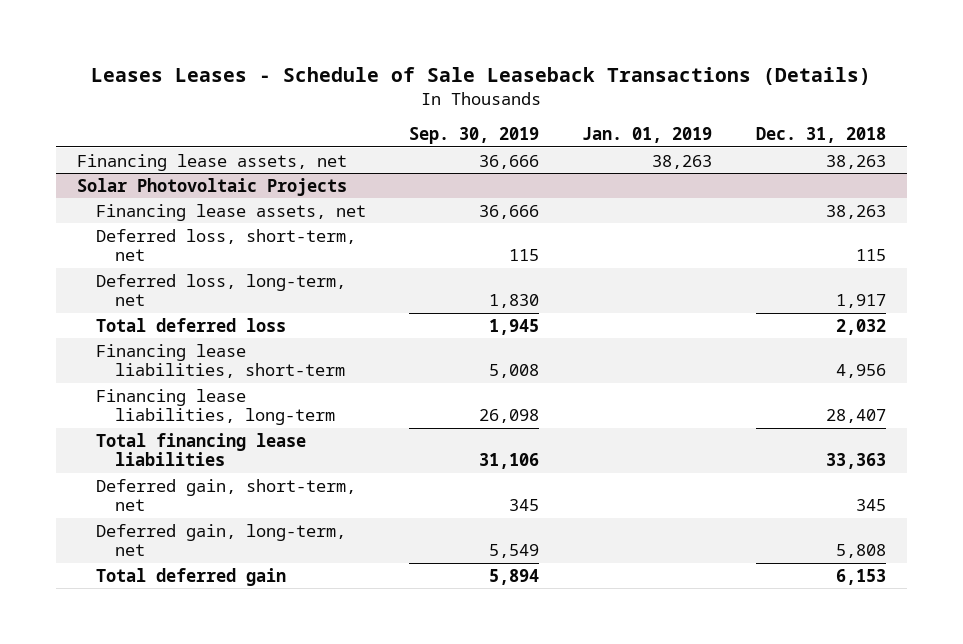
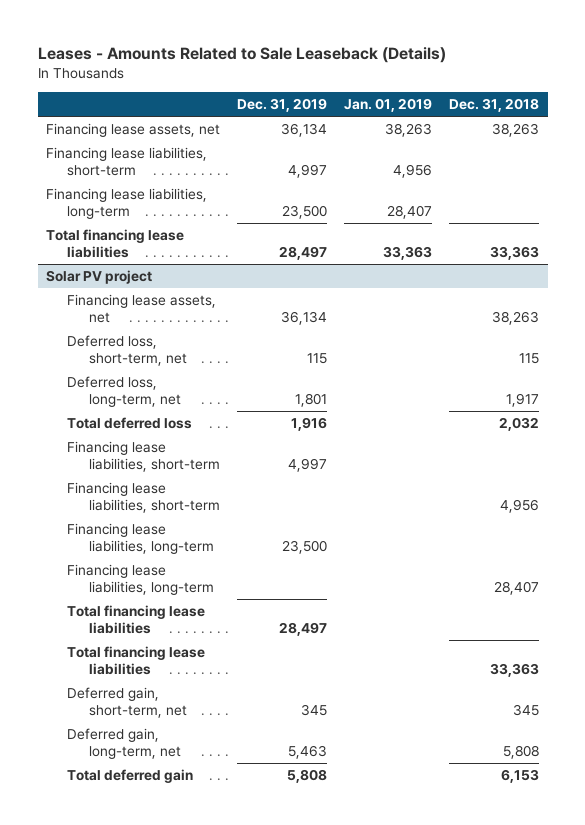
[91,66,872,85] Leases Leases - Schedule of Sale Leaseback Transactions (Details) -> [37,47,446,64] Leases - Amounts Related to Sale Leaseback (Details)
[409,127,540,145] Sep. 30, 2019 -> none
none -> [237,98,328,113] Dec. 31, 2019
none -> [46,146,208,177] Financing lease liabilities, short-term
none -> [46,187,208,220] Financing lease liabilities, long-term
none -> [46,228,185,259] Total financing lease liabilities
[77,177,348,196] Solar Photovoltaic Projects -> [46,269,153,284] Solar PV project
none -> [67,440,220,473] Financing lease liabilities, short-term
none -> [67,522,214,555] Financing lease liabilities, long-term
none -> [67,604,206,635] Total financing lease liabilities

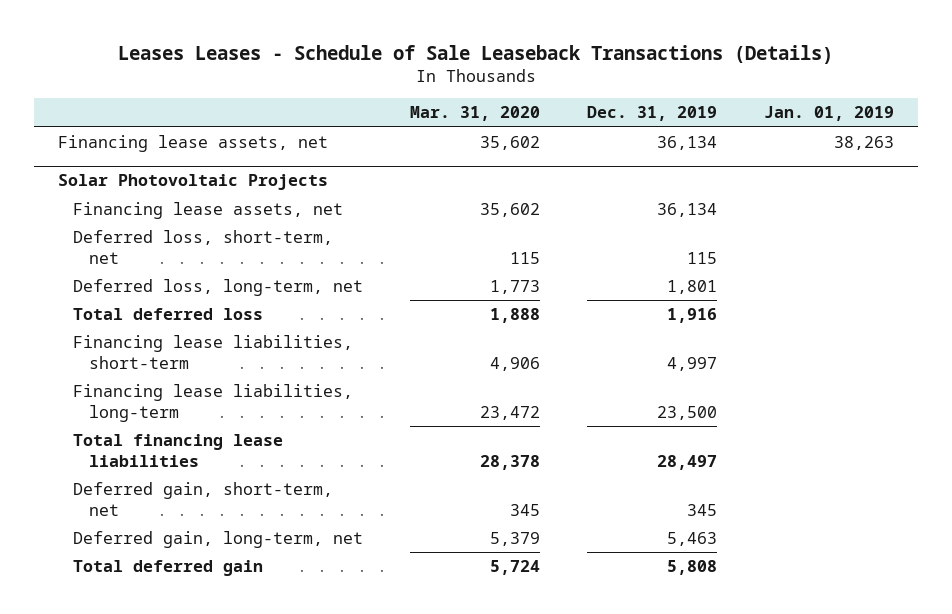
[37,47,446,64] Leases - Amounts Related to Sale Leaseback (Details) -> [118,44,834,64] Leases Leases - Schedule of Sale Leaseback Transactions (Details)
[449,98,540,113] Dec. 31, 2018 -> none
none -> [410,106,541,122] Mar. 31, 2020
[46,146,208,177] Financing lease liabilities, short-term -> none
[46,187,208,220] Financing lease liabilities, long-term -> none
[46,228,185,259] Total financing lease liabilities -> none
[46,269,153,284] Solar PV project -> [57,174,328,191] Solar Photovoltaic Projects
[67,481,220,514] Financing lease liabilities, short-term -> none
[67,563,214,596] Financing lease liabilities, long-term -> none
[67,645,206,676] Total financing lease liabilities -> none

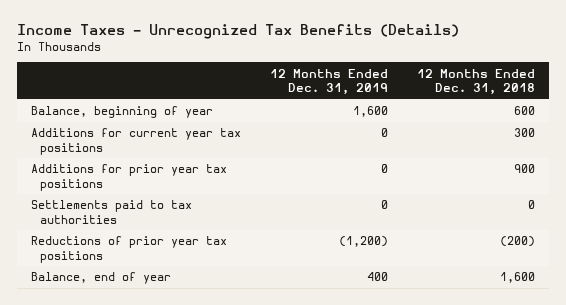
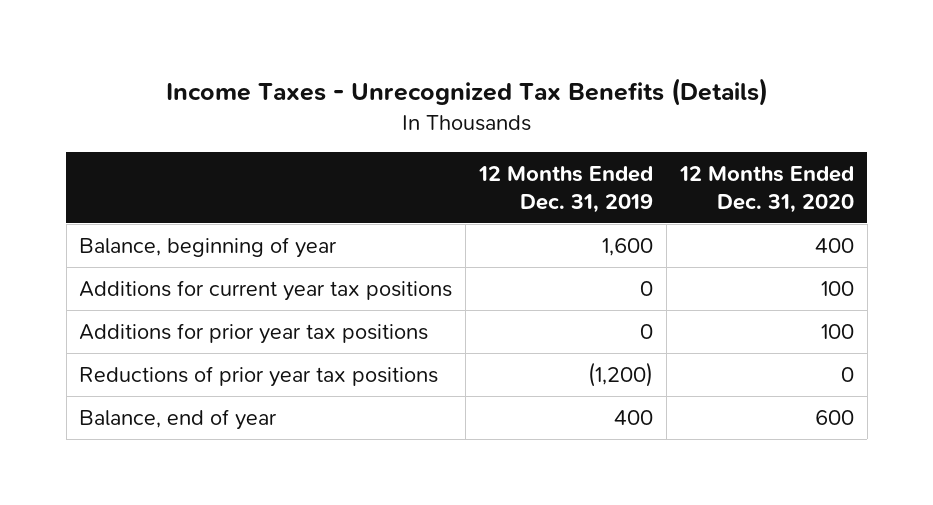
[417,68,536,96] 12 Months Ended Dec. 31, 2018 -> none
none -> [678,165,854,213] 12 Months Ended Dec. 31, 2020
[31,200,193,224] Settlements paid to tax authorities -> none

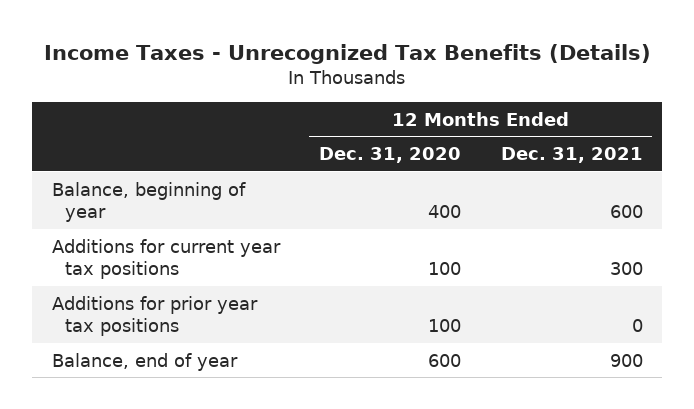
[478,165,654,213] 12 Months Ended Dec. 31, 2019 -> none
none -> [500,146,643,163] Dec. 31, 2021
[79,365,439,387] Reductions of prior year tax positions -> none

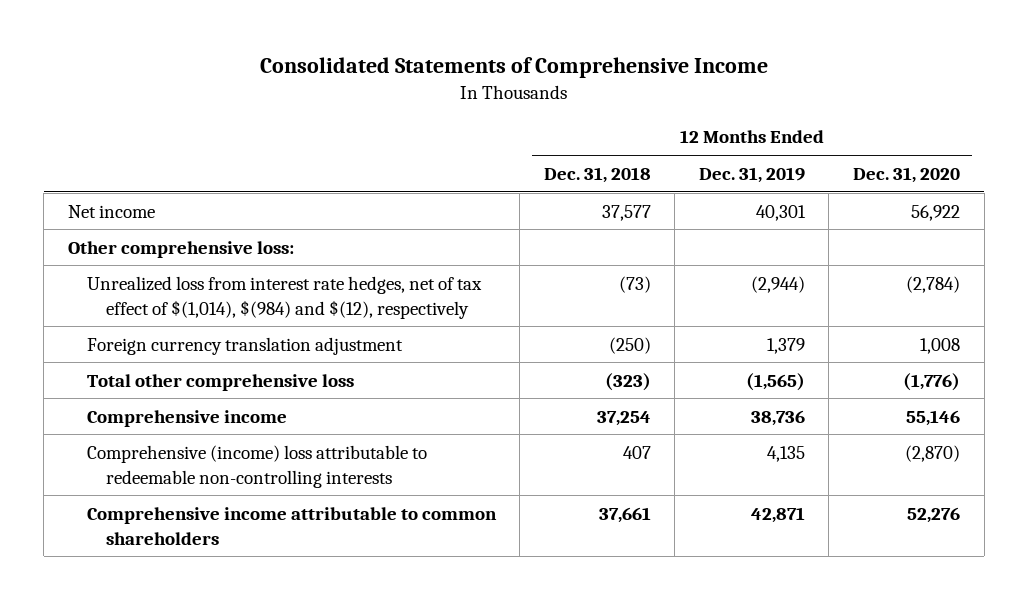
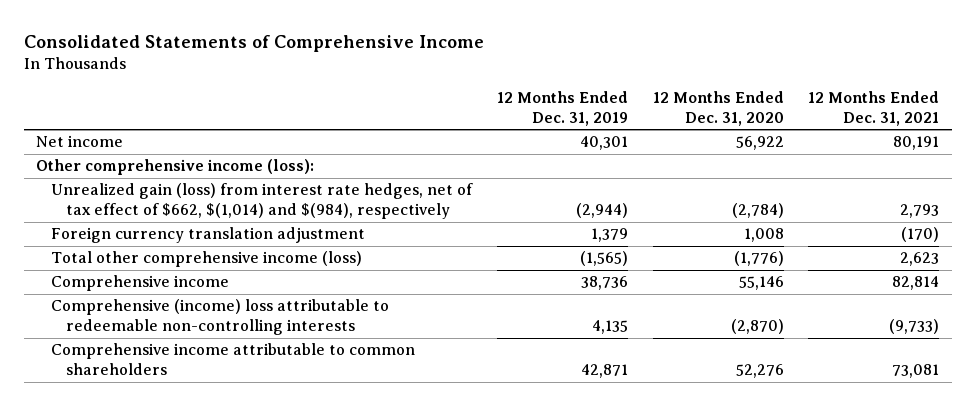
[543,166,651,183] Dec. 31, 2018 -> none
none -> [808,90,940,126] 12 Months Ended Dec. 31, 2021
[67,240,294,258] Other comprehensive loss: -> [36,159,315,176] Other comprehensive income (loss):
[86,275,482,319] Unrealized loss from interest rate hedges, net of tax effect of $(1,014), $(984) and $(12), respectively -> [51,183,474,220] Unrealized gain (loss) from interest rate hedges, net of tax effect of $662, $(1,014) and $(984), respectively
[86,373,354,391] Total other comprehensive loss -> [51,251,363,268] Total other comprehensive income (loss)

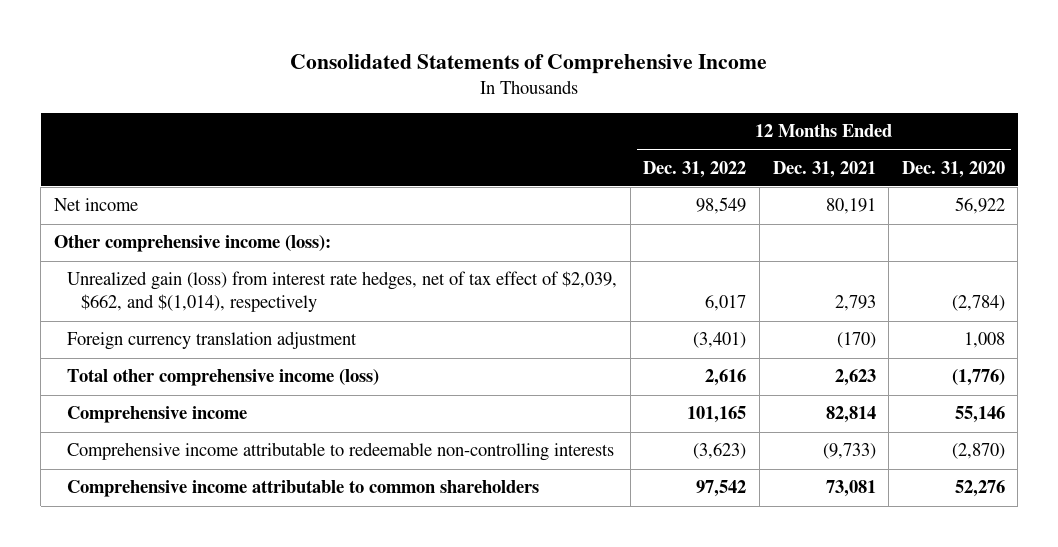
[496,90,628,126] 12 Months Ended Dec. 31, 2019 -> none
none -> [643,160,747,178] Dec. 31, 2022
[51,183,474,220] Unrealized gain (loss) from interest rate hedges, net of tax effect of $662, $(1,014) and $(984), respectively -> [67,271,618,313] Unrealized gain (loss) from interest rate hedges, net of tax effect of $2,039, $662, and $(1,014), respectively
[51,299,390,336] Comprehensive (income) loss attributable to redeemable non-controlling interests -> [67,442,615,462] Comprehensive income attributable to redeemable non-controlling interests

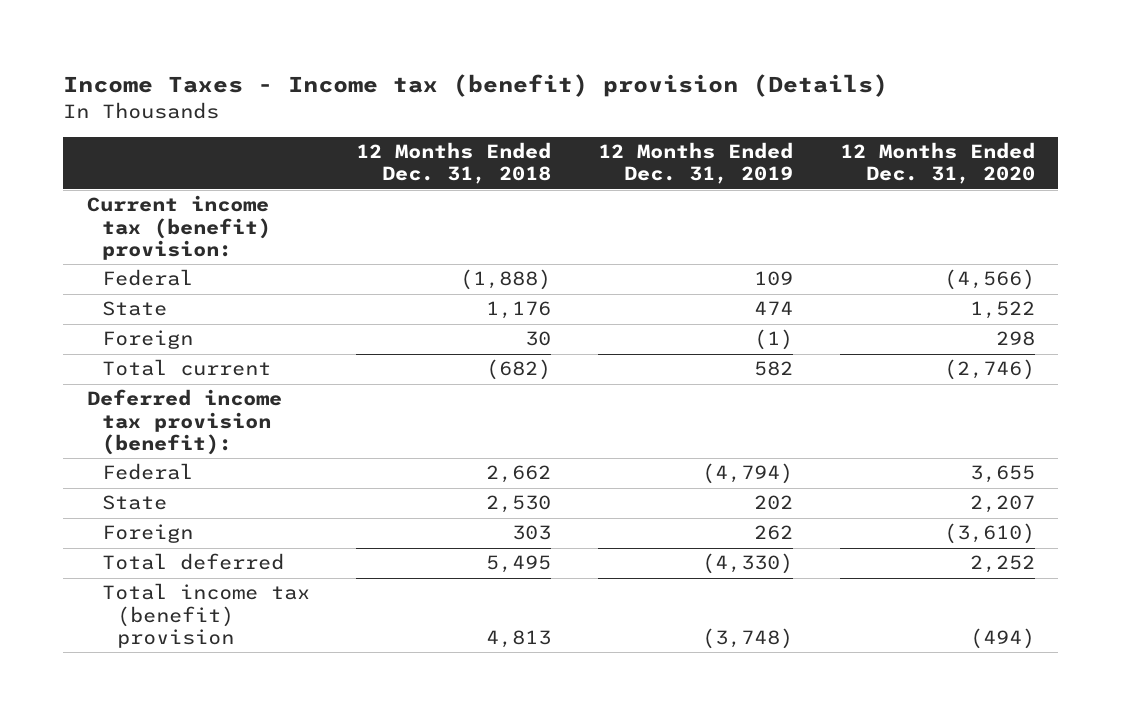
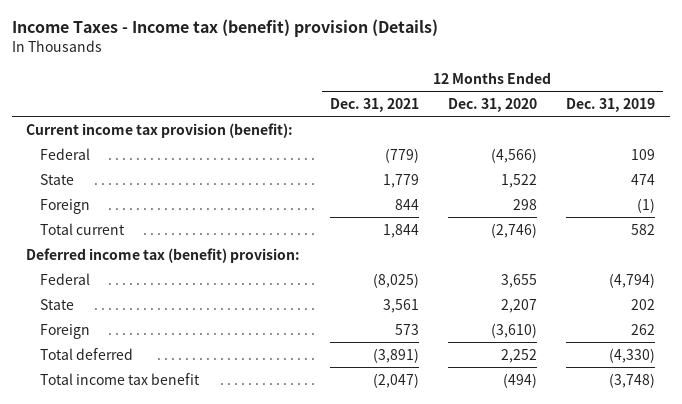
[356,141,552,185] 12 Months Ended Dec. 31, 2018 -> none
none -> [329,97,419,112] Dec. 31, 2021
[86,195,271,261] Current income tax (benefit) provision: -> [26,122,294,138] Current income tax provision (benefit):
[86,389,282,456] Deferred income tax provision (benefit): -> [26,247,301,263] Deferred income tax (benefit) provision:
[101,583,310,649] Total income tax (benefit) provision -> [39,372,200,385] Total income tax benefit

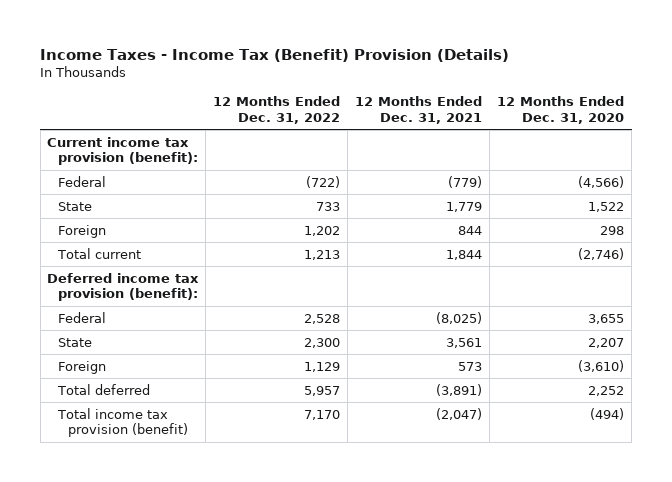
[11,19,438,38] Income Taxes - Income tax (benefit) provision (Details) -> [40,48,510,62] Income Taxes - Income Tax (Benefit) Provision (Details)
[566,97,656,112] Dec. 31, 2019 -> none
none -> [213,95,341,124] 12 Months Ended Dec. 31, 2022
[26,247,301,263] Deferred income tax (benefit) provision: -> [47,272,200,302] Deferred income tax provision (benefit):
[39,372,200,385] Total income tax benefit -> [56,407,189,438] Total income tax provision (benefit)

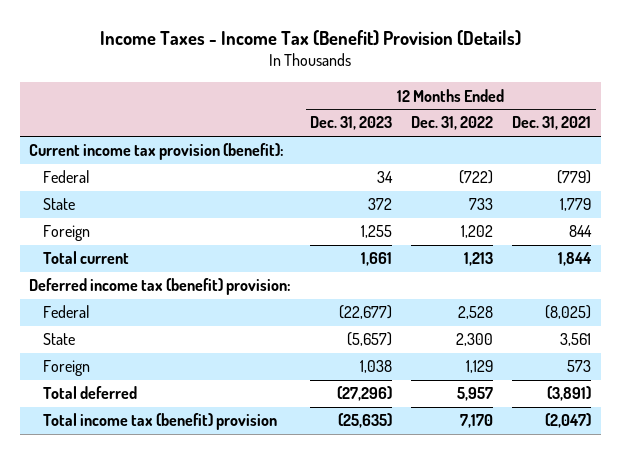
[497,95,625,124] 12 Months Ended Dec. 31, 2020 -> none
none -> [310,116,393,131] Dec. 31, 2023
[47,272,200,302] Deferred income tax provision (benefit): -> [29,278,292,296] Deferred income tax (benefit) provision:
[56,407,189,438] Total income tax provision (benefit) -> [43,413,278,431] Total income tax (benefit) provision

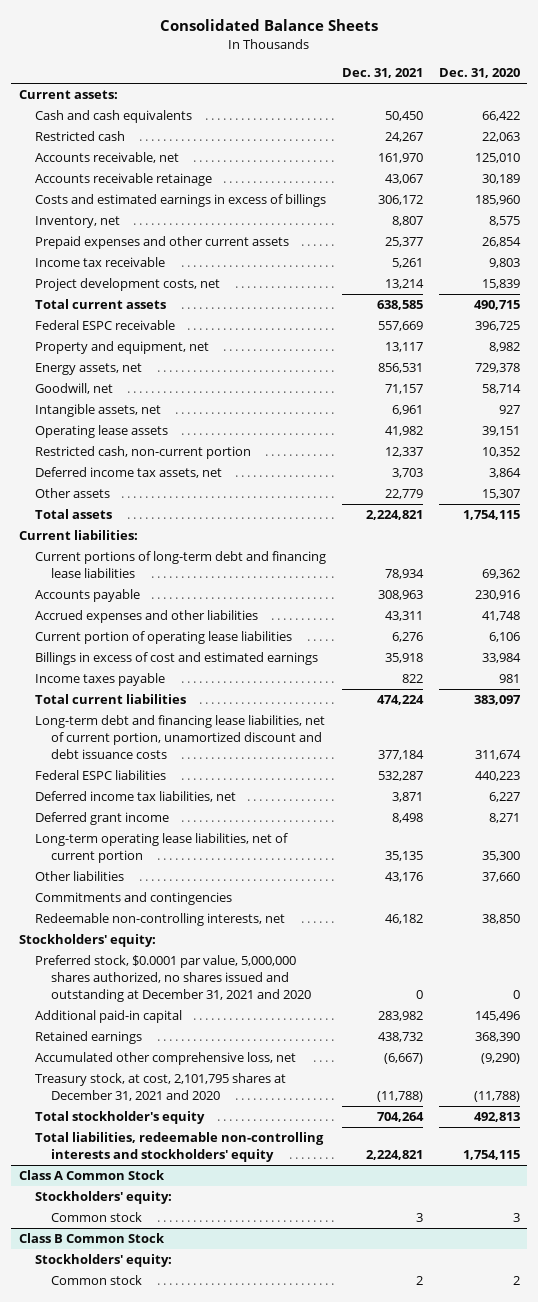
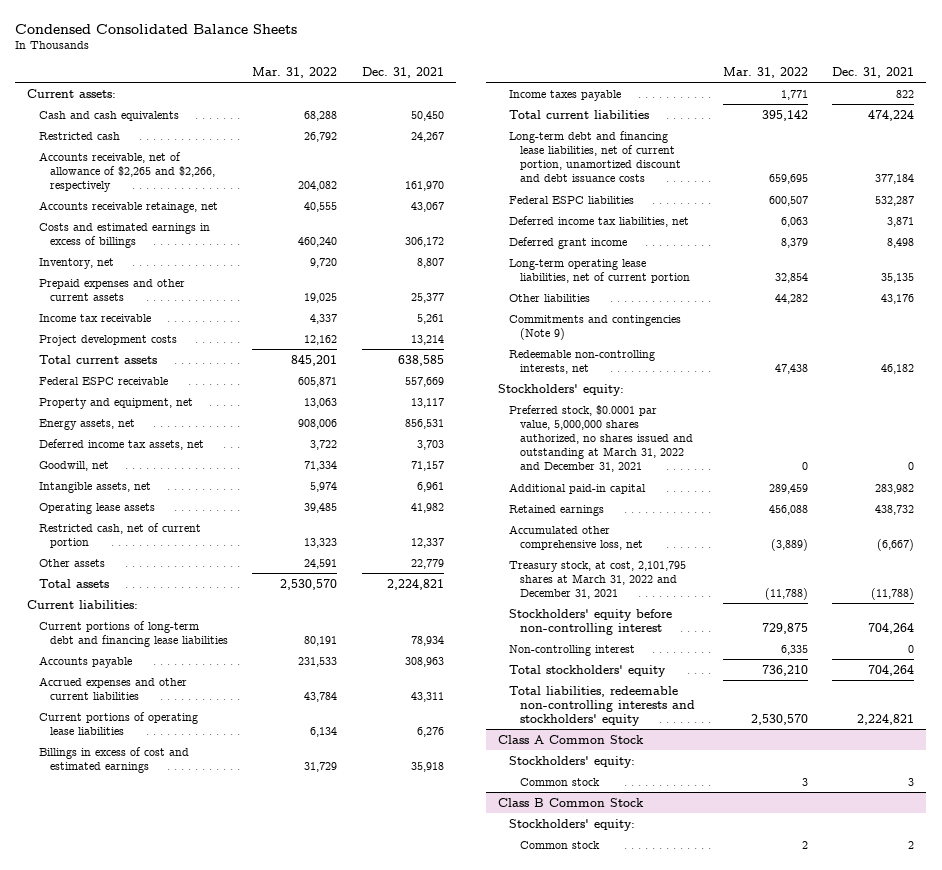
[160,19,379,32] Consolidated Balance Sheets -> [15,23,298,34] Condensed Consolidated Balance Sheets
[438,68,520,79] Dec. 31, 2020 -> none
none -> [252,66,338,78] Mar. 31, 2022
[34,152,179,164] Accounts receivable, net -> [38,151,215,193] Accounts receivable, net of allowance of $2,265 and $2,266, respectively
[34,173,212,187] Accounts receivable retainage -> [38,200,218,213] Accounts receivable retainage, net
[34,278,220,292] Project development costs, net -> [38,334,177,346] Project development costs
[34,467,222,479] Deferred income tax assets, net -> [38,438,204,450] Deferred income tax assets, net
[34,446,251,460] Restricted cash, non-current portion -> [38,522,201,548] Restricted cash, net of current portion
[34,610,258,624] Accrued expenses and other liabilities -> [38,676,187,700] Accrued expenses and other current liabilities
[34,631,292,645] Current portion of operating lease liabilities -> [38,711,198,735] Current portions of operating lease liabilities
[34,892,232,906] Commitments and contingencies -> [509,314,682,340] Commitments and contingencies (Note 9)
[34,955,312,1002] Preferred stock, $0.0001 par value, 5,000,000 shares authorized, no shares issued and outstanding at December 31, 2021 and 2020 -> [509,404,694,473] Preferred stock, $0.0001 par value, 5,000,000 shares authorized, no shares issued and outstanding at March 31, 2022 and December 31, 2021
[34,1073,286,1102] Treasury stock, at cost, 2,101,795 shares at December 31, 2021 and 2020 -> [509,560,687,600] Treasury stock, at cost, 2,101,795 shares at March 31, 2022 and December 31, 2021
[34,1111,205,1125] Total stockholder's equity -> [509,608,673,635] Stockholders' equity before non-controlling interest
none -> [509,644,636,656] Non-controlling interest
none -> [509,664,667,677] Total stockholders' equity

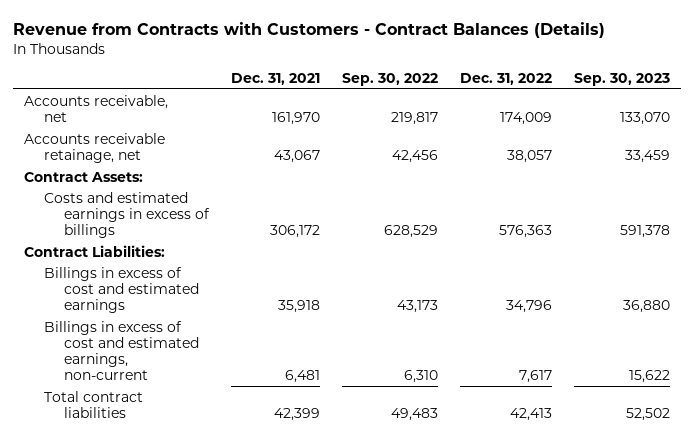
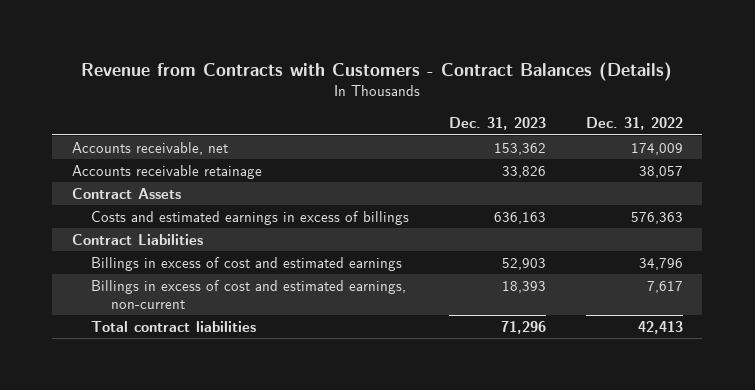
[230,73,320,86] Dec. 31, 2021 -> none
[341,73,438,87] Sep. 30, 2022 -> none
[574,73,671,87] Sep. 30, 2023 -> none
none -> [448,117,546,131] Dec. 31, 2023
[24,132,166,163] Accounts receivable retainage, net -> [71,164,262,179] Accounts receivable retainage
[24,171,144,182] Contract Assets: -> [71,187,181,199] Contract Assets
[24,244,166,257] Contract Liabilities: -> [71,233,203,245] Contract Liabilities

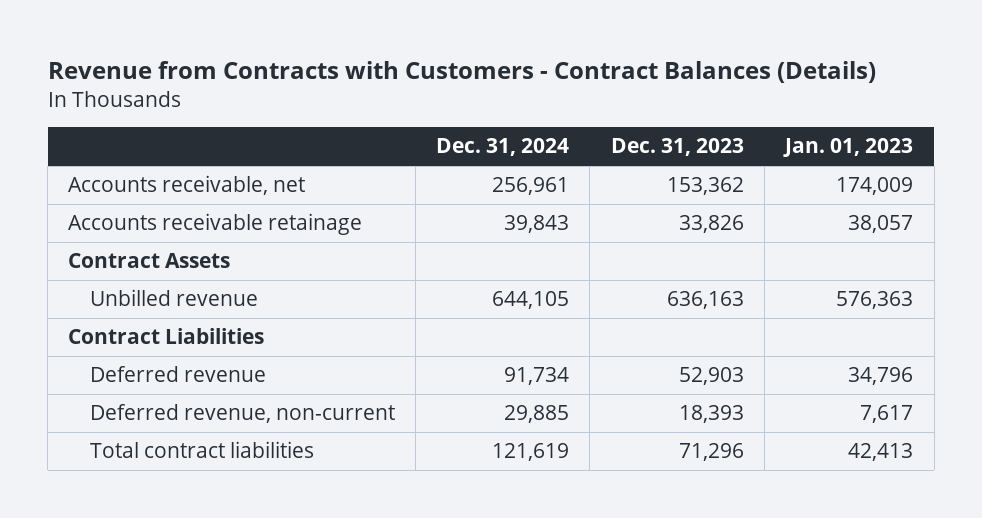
[585,117,683,131] Dec. 31, 2022 -> none
none -> [436,138,570,157] Dec. 31, 2024
none -> [783,138,914,158] Jan. 01, 2023
[91,210,410,225] Costs and estimated earnings in excess of billings -> [89,289,258,307] Unbilled revenue
[91,256,403,271] Billings in excess of cost and estimated earnings -> [89,366,266,383] Deferred revenue
[91,279,407,309] Billings in excess of cost and estimated earnings, non-current -> [89,404,395,424] Deferred revenue, non-current

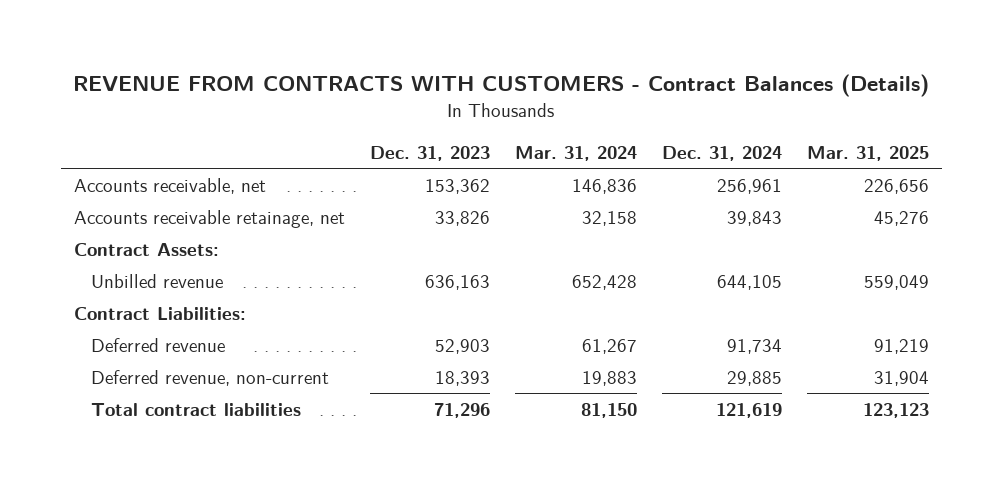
[47,61,876,84] Revenue from Contracts with Customers - Contract Balances (Details) -> [73,74,930,98] REVENUE FROM CONTRACTS WITH CUSTOMERS - Contract Balances (Details)
[783,138,914,158] Jan. 01, 2023 -> none
none -> [514,146,637,162] Mar. 31, 2024
none -> [807,146,930,162] Mar. 31, 2025
[68,213,363,236] Accounts receivable retainage -> [73,209,345,228] Accounts receivable retainage, net
[68,253,231,269] Contract Assets -> [73,242,219,256] Contract Assets:
[68,328,265,345] Contract Liabilities -> [73,306,246,320] Contract Liabilities:

